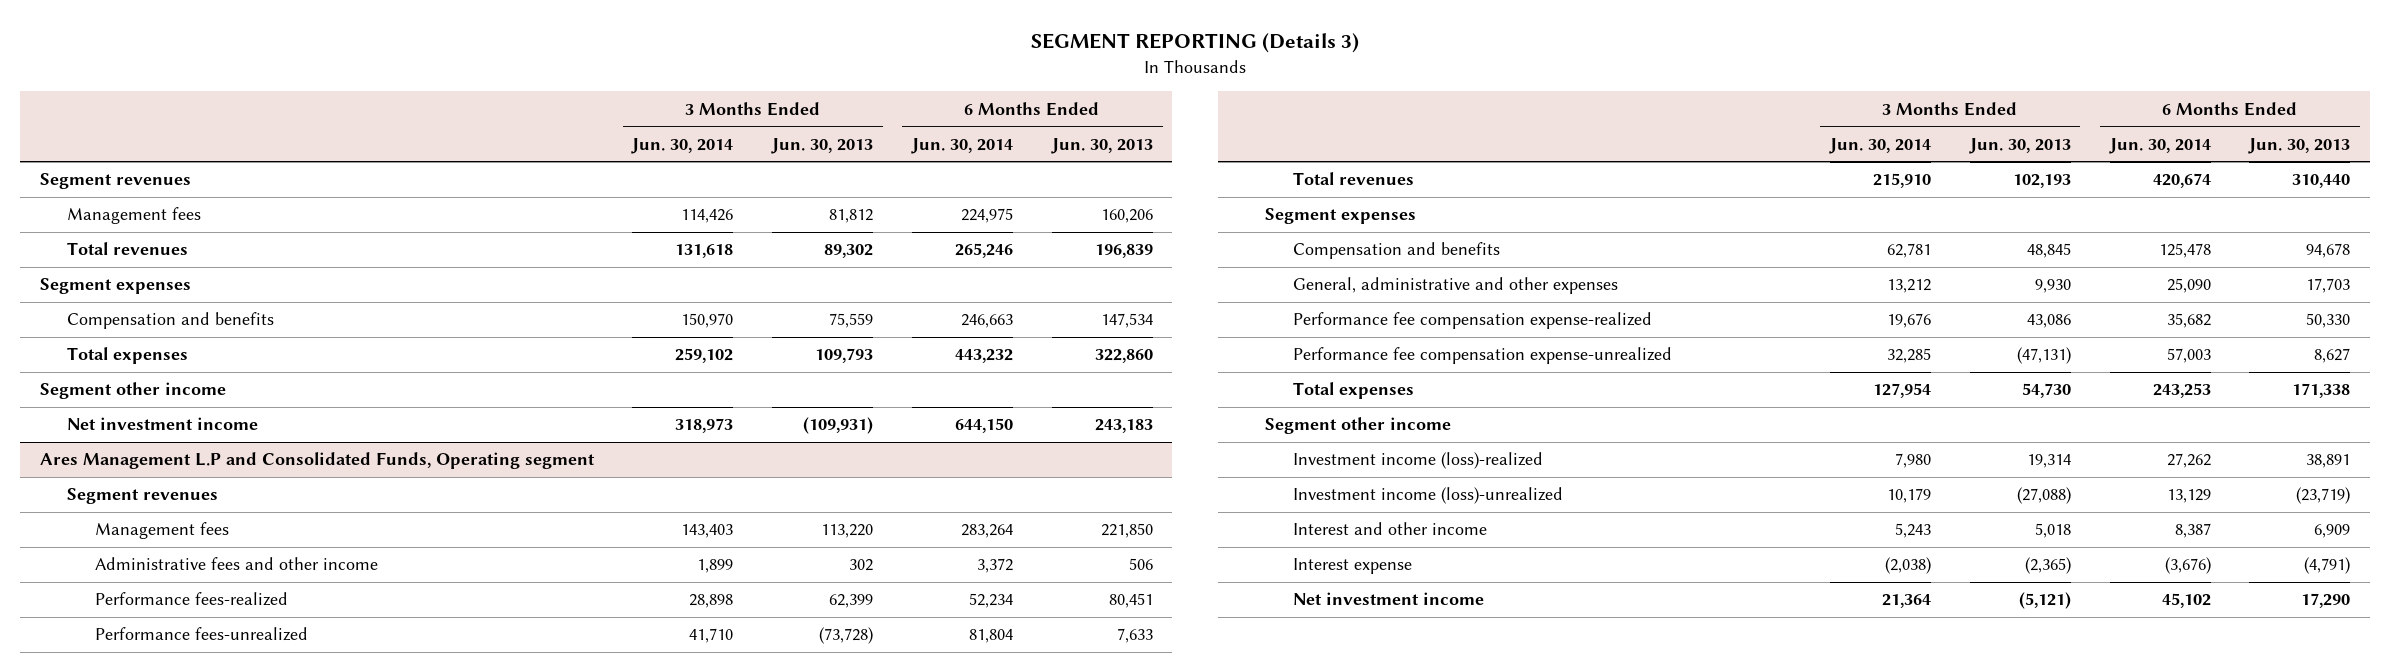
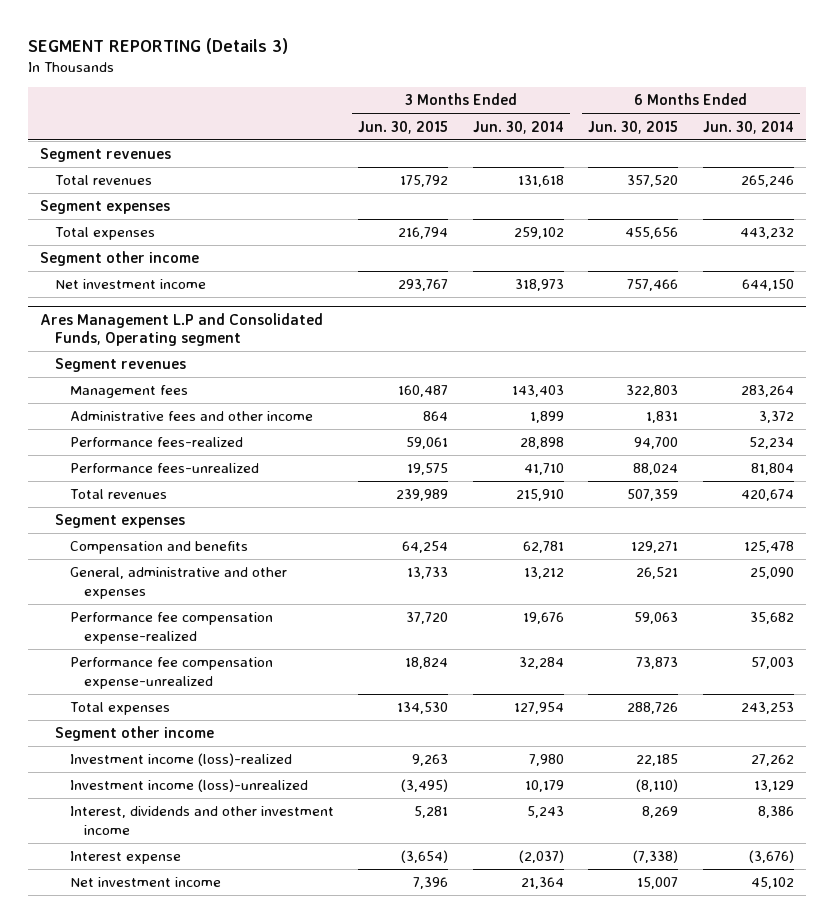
[771,137,874,154] Jun. 30, 2013 -> none
[1050,137,1153,154] Jun. 30, 2013 -> none
none -> [358,120,449,134] Jun. 30, 2015
none -> [588,120,679,134] Jun. 30, 2015
[67,207,202,225] Management fees -> none
[67,312,275,330] Compensation and benefits -> none
[1886,348,1931,364] 32,285 -> [518,657,564,670] 32,284
[1292,522,1487,536] Interest and other income -> [69,806,334,835] Interest, dividends and other investment income
[2174,523,2211,539] 8,387 -> [757,806,794,819] 8,386
[1884,557,1931,575] (2,038) -> [518,850,564,864] (2,037)

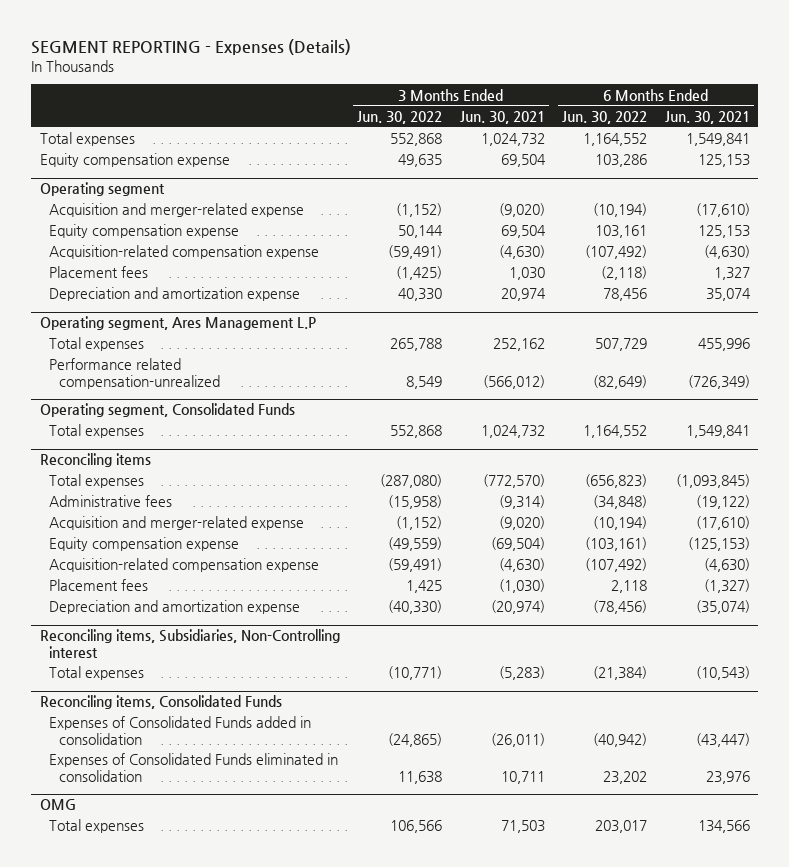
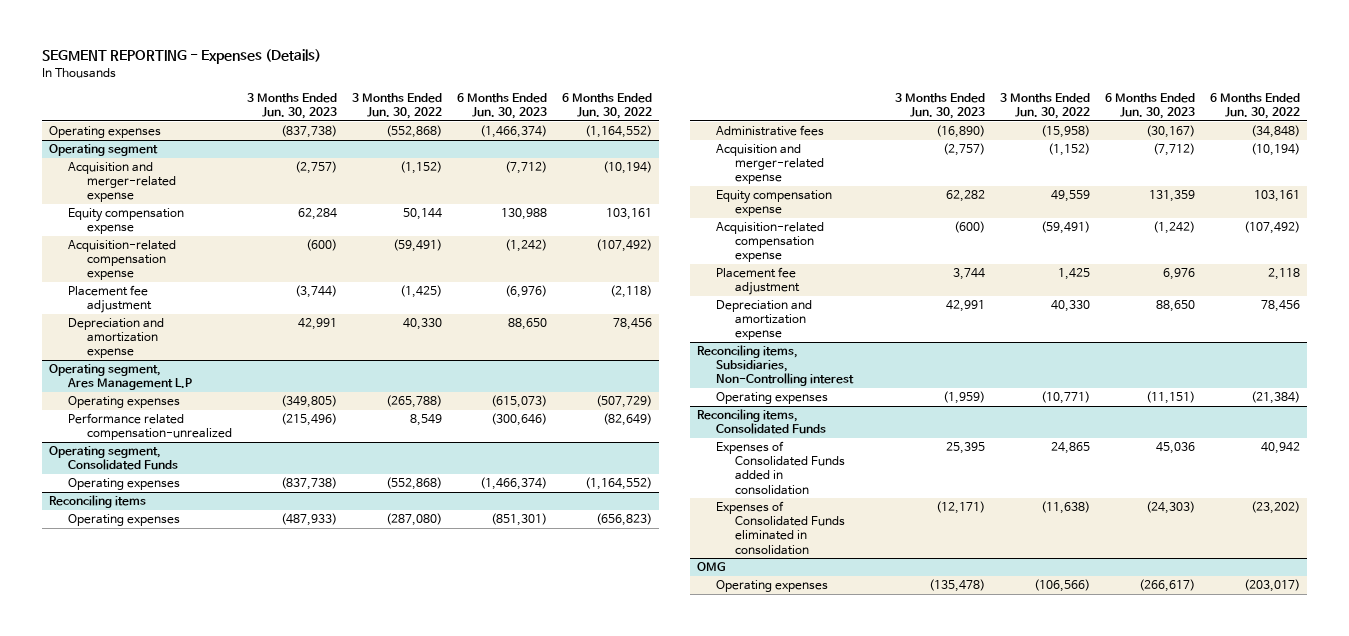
[459,110,545,124] Jun. 30, 2021 -> none
[664,110,750,124] Jun. 30, 2021 -> none
none -> [247,92,338,120] 3 Months Ended Jun. 30, 2023
none -> [457,92,548,120] 6 Months Ended Jun. 30, 2023
[39,153,230,168] Equity compensation expense -> none
[39,132,135,147] Total expenses -> [49,126,162,139] Operating expenses
[390,133,443,147] 552,868 -> [386,125,443,139] (552,868)
[583,133,648,147] 1,164,552 -> [584,125,652,139] (1,164,552)
[49,266,149,279] Placement fees -> [68,285,153,314] Placement fee adjustment
[49,337,145,352] Total expenses -> [68,396,181,409] Operating expenses
[390,338,443,352] 265,788 -> [386,395,443,409] (265,788)
[595,338,648,352] 507,729 -> [595,395,652,409] (507,729)
[49,424,145,439] Total expenses -> [68,478,181,491] Operating expenses
[390,425,443,439] 552,868 -> [386,477,443,491] (552,868)
[583,425,648,439] 1,164,552 -> [584,477,652,491] (1,164,552)
[49,474,145,489] Total expenses -> [68,514,181,527] Operating expenses
[388,537,443,552] (49,559) -> [1051,190,1091,203] 49,559
[585,537,648,552] (103,161) -> [1253,190,1300,203] 103,161
[49,579,149,592] Placement fees -> [716,267,801,296] Placement fee adjustment
[388,600,443,615] (40,330) -> [1051,300,1091,313] 40,330
[593,600,648,615] (78,456) -> [1260,300,1300,313] 78,456
[49,666,145,681] Total expenses -> [716,392,829,405] Operating expenses
[388,732,443,747] (24,865) -> [1051,442,1091,455] 24,865
[593,732,648,747] (40,942) -> [1260,442,1300,455] 40,942
[398,770,443,784] 11,638 -> [1041,501,1091,515] (11,638)
[603,770,648,784] 23,202 -> [1250,501,1300,515] (23,202)
[49,819,145,834] Total expenses -> [716,580,829,593] Operating expenses
[390,820,443,834] 106,566 -> [1034,579,1091,593] (106,566)
[595,820,648,834] 203,017 -> [1243,579,1300,593] (203,017)

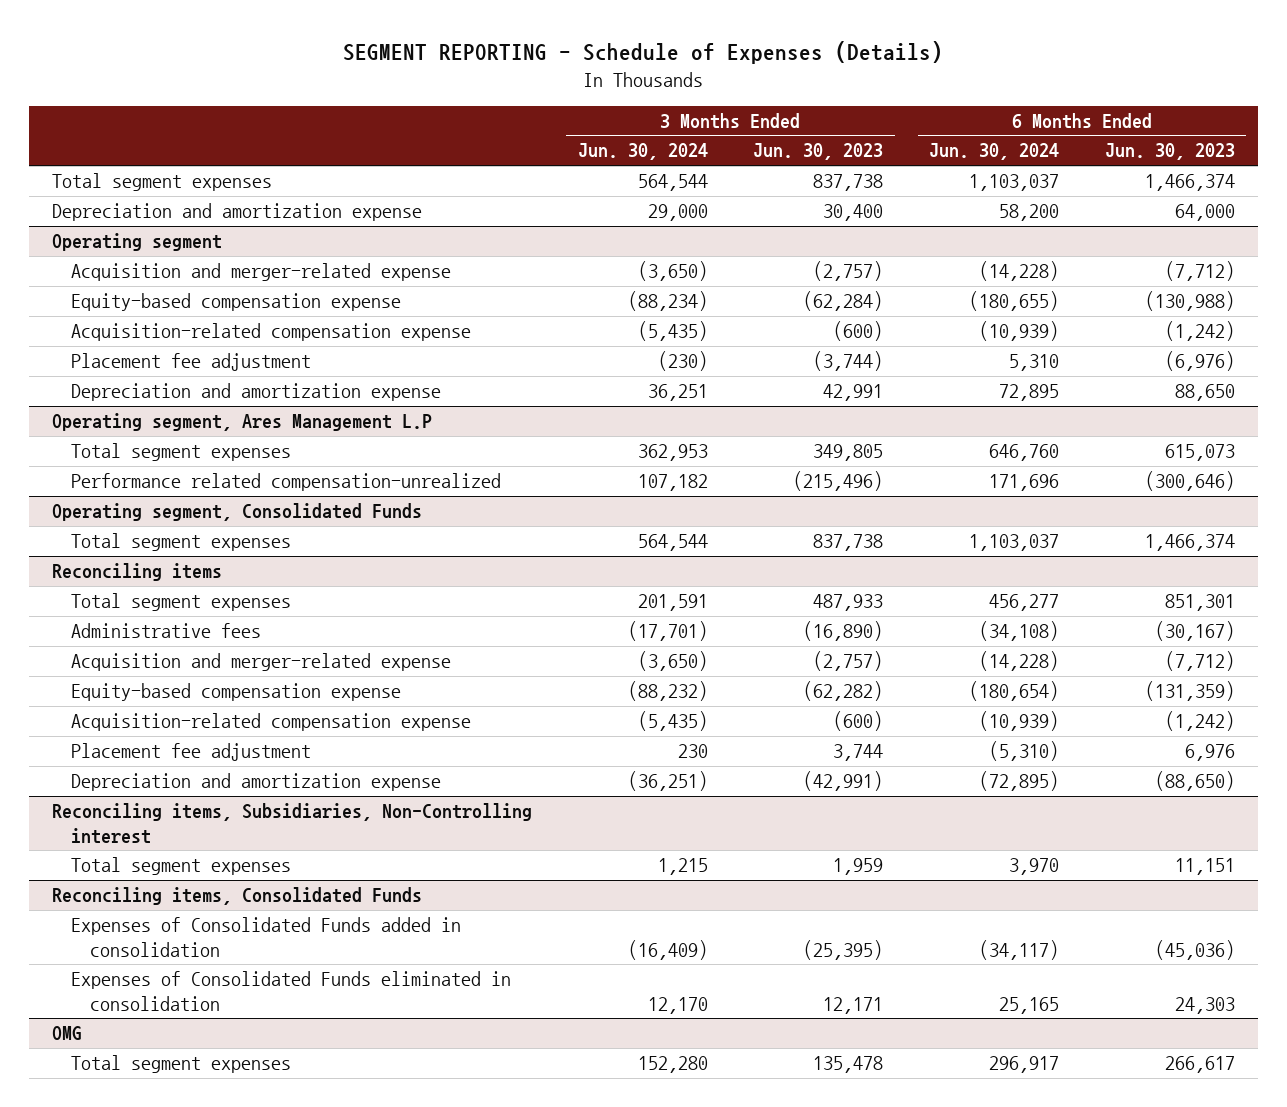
[41,49,321,65] SEGMENT REPORTING - Expenses (Details) -> [343,41,944,65] SEGMENT REPORTING - Schedule of Expenses (Details)
[352,92,443,120] 3 Months Ended Jun. 30, 2022 -> none
[561,92,652,120] 6 Months Ended Jun. 30, 2022 -> none
none -> [577,143,708,161] Jun. 30, 2024
none -> [929,143,1060,161] Jun. 30, 2024
[49,126,162,139] Operating expenses -> [51,173,272,192] Total segment expenses
[281,125,338,139] (837,738) -> [813,174,884,192] 837,738
[480,125,548,139] (1,466,374) -> [1144,174,1235,192] 1,466,374
none -> [51,203,422,222] Depreciation and amortization expense
[68,208,185,235] Equity compensation expense -> [70,293,401,312] Equity-based compensation expense
[298,208,338,221] 62,284 -> [803,291,884,312] (62,284)
[501,208,548,221] 130,988 -> [1144,291,1235,312] (130,988)
[68,396,181,409] Operating expenses -> [70,443,291,462] Total segment expenses
[281,395,338,409] (349,805) -> [813,444,884,462] 349,805
[491,395,548,409] (615,073) -> [1164,444,1235,462] 615,073
[68,478,181,491] Operating expenses -> [70,533,291,552] Total segment expenses
[281,477,338,491] (837,738) -> [813,534,884,552] 837,738
[480,477,548,491] (1,466,374) -> [1144,534,1235,552] 1,466,374
[68,514,181,527] Operating expenses -> [70,593,291,612] Total segment expenses
[281,513,338,527] (487,933) -> [813,594,884,612] 487,933
[491,513,548,527] (851,301) -> [1164,594,1235,612] 851,301
[716,190,833,217] Equity compensation expense -> [70,683,401,702] Equity-based compensation expense
[946,190,986,203] 62,282 -> [803,681,884,702] (62,282)
[1148,190,1195,203] 131,359 -> [1144,681,1235,702] (131,359)
[946,300,986,313] 42,991 -> [803,771,884,792] (42,991)
[1155,300,1195,313] 88,650 -> [1154,771,1235,792] (88,650)
[716,392,829,405] Operating expenses -> [70,857,291,876] Total segment expenses
[943,391,986,405] (1,959) -> [833,858,884,876] 1,959
[1145,391,1195,405] (11,151) -> [1174,858,1235,876] 11,151
[946,442,986,455] 25,395 -> [803,939,884,960] (25,395)
[1155,442,1195,455] 45,036 -> [1154,939,1235,960] (45,036)
[936,501,986,515] (12,171) -> [823,996,884,1014] 12,171
[1145,501,1195,515] (24,303) -> [1174,996,1235,1014] 24,303
[716,580,829,593] Operating expenses -> [70,1055,291,1074] Total segment expenses
[929,579,986,593] (135,478) -> [813,1056,884,1074] 135,478
[1138,579,1195,593] (266,617) -> [1164,1056,1235,1074] 266,617

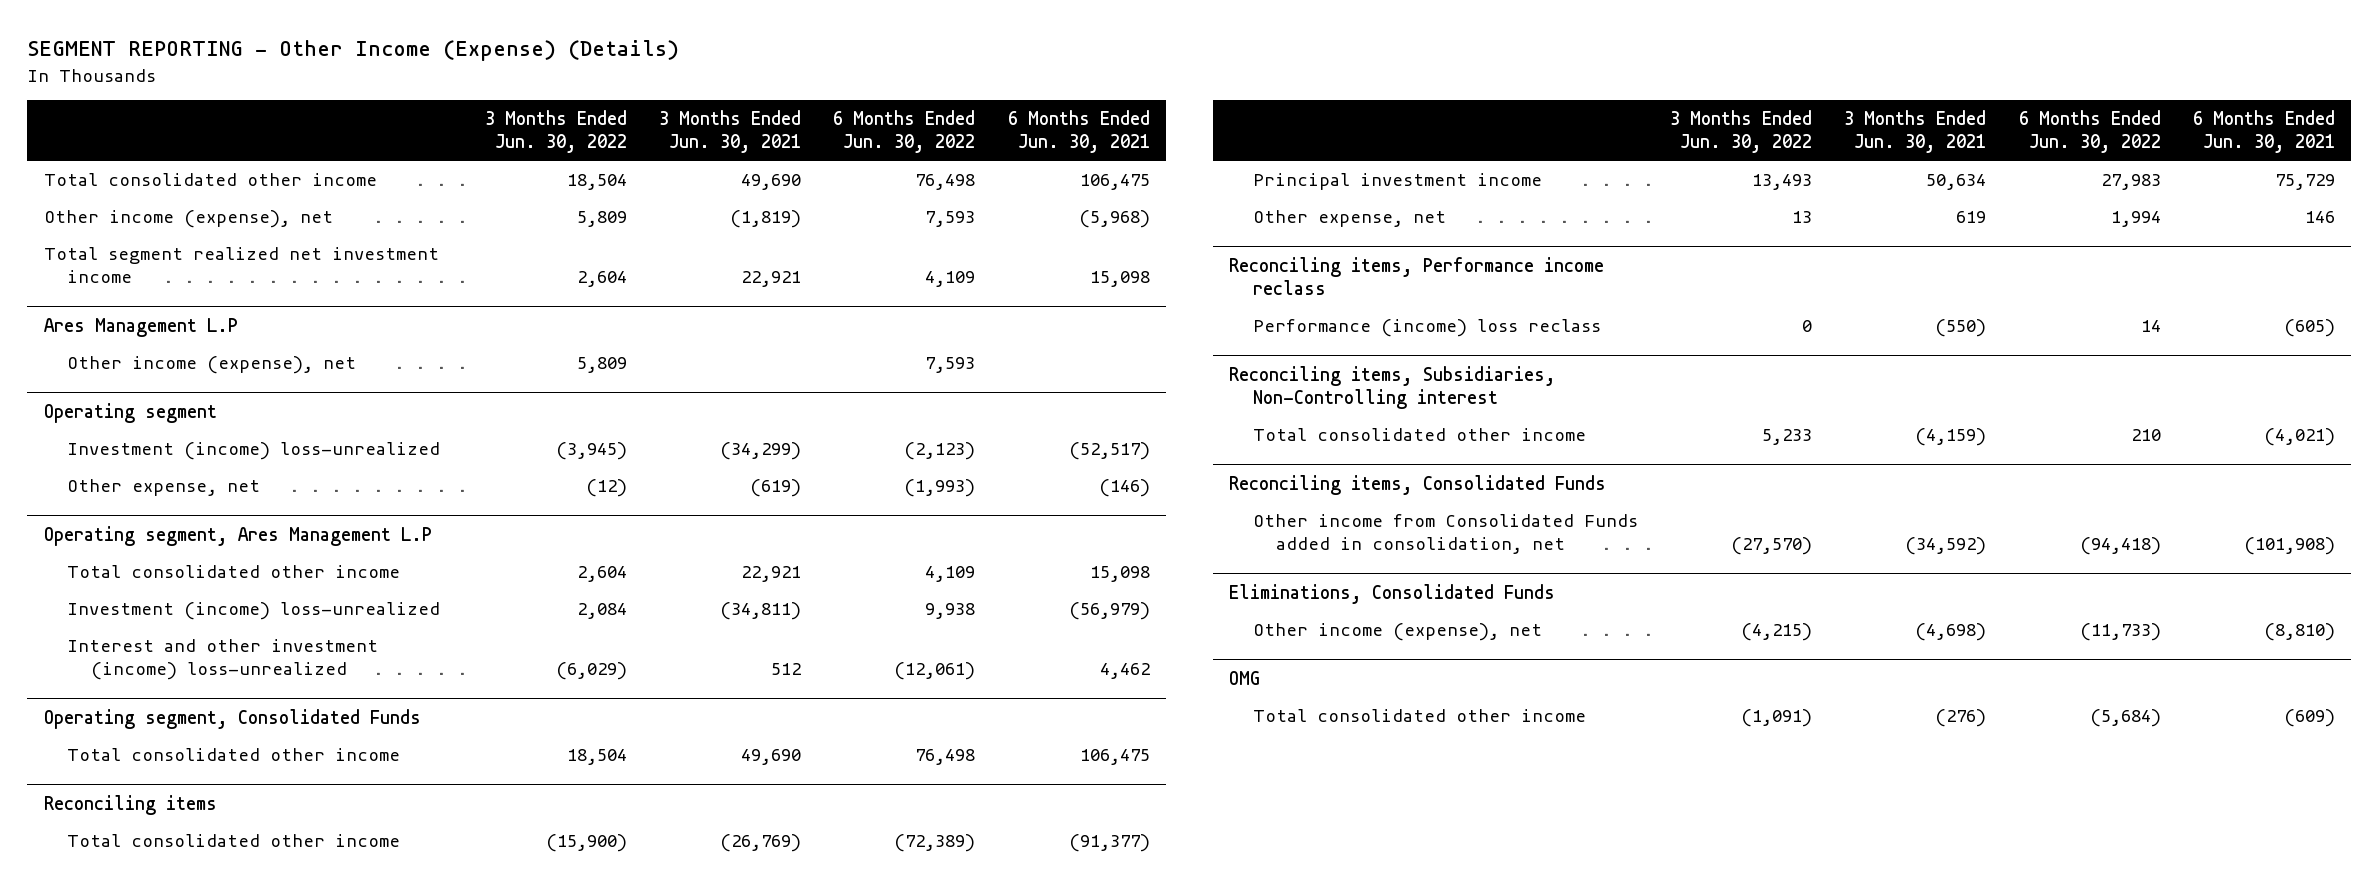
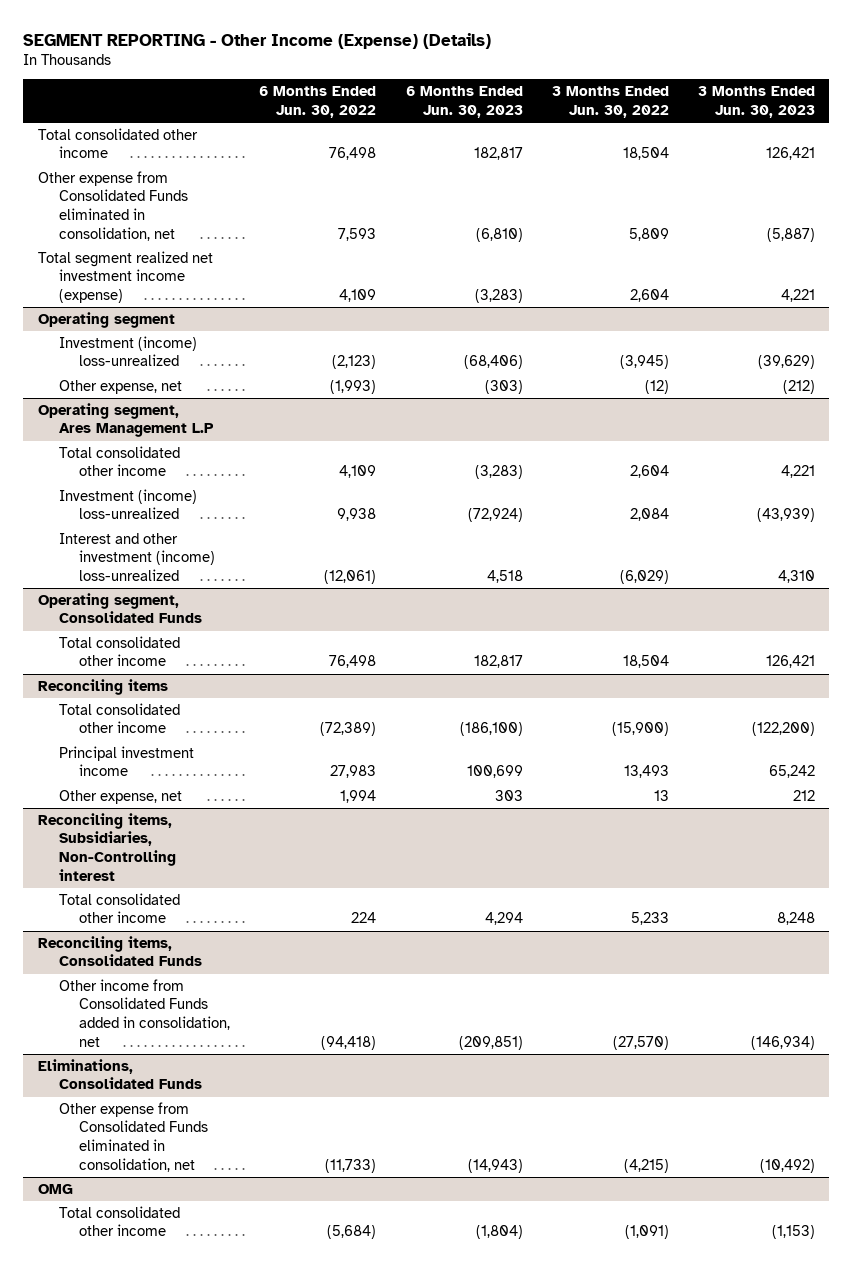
[659,110,802,154] 3 Months Ended Jun. 30, 2021 -> none
[1007,110,1150,154] 6 Months Ended Jun. 30, 2021 -> none
none -> [405,86,523,118] 6 Months Ended Jun. 30, 2023
none -> [697,86,815,118] 3 Months Ended Jun. 30, 2023
[43,317,238,337] Ares Management L.P -> none
[67,356,357,375] Other income (expense), net -> none
[43,210,333,229] Other income (expense), net -> [37,170,188,241] Other expense from Consolidated Funds eliminated in consolidation, net
[43,247,439,284] Total segment realized net investment income -> [37,250,213,304] Total segment realized net investment income (expense)
[1228,256,1604,295] Reconciling items, Performance income reclass -> none
[1252,319,1601,338] Performance (income) loss reclass -> none
[2130,429,2161,442] 210 -> [351,912,377,924] 224
[1252,623,1542,642] Other income (expense), net -> [58,1101,209,1172] Other expense from Consolidated Funds eliminated in consolidation, net

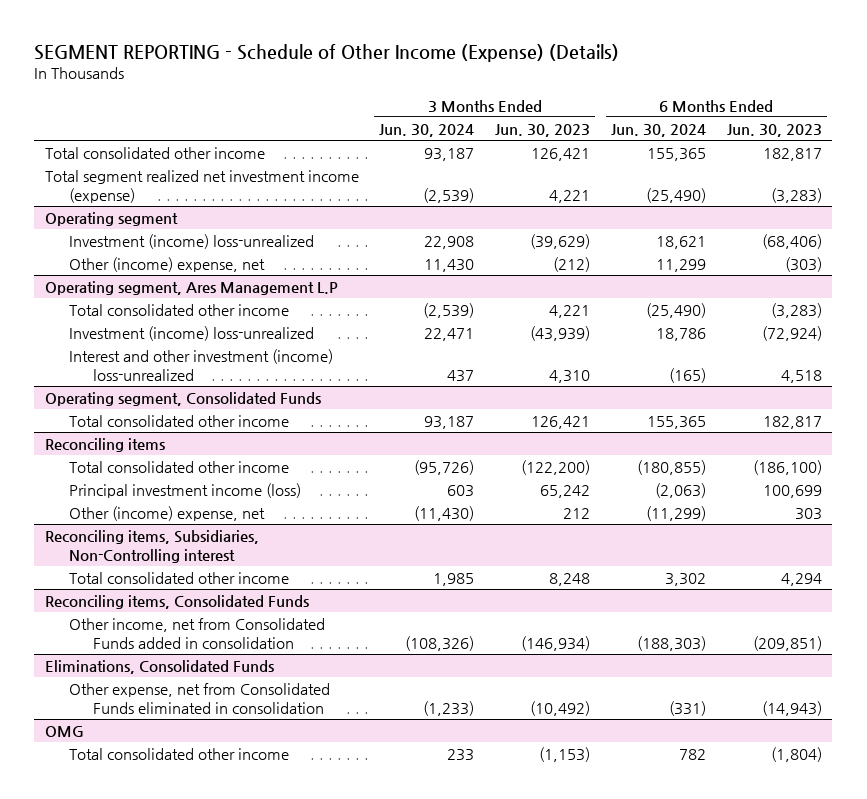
[23,32,492,49] SEGMENT REPORTING - Other Income (Expense) (Details) -> [34,43,620,62] SEGMENT REPORTING - Schedule of Other Income (Expense) (Details)
[259,86,377,118] 6 Months Ended Jun. 30, 2022 -> none
[551,86,669,118] 3 Months Ended Jun. 30, 2022 -> none
none -> [379,124,475,138] Jun. 30, 2024
none -> [611,124,707,138] Jun. 30, 2024
[37,170,188,241] Other expense from Consolidated Funds eliminated in consolidation, net -> none
[58,379,182,394] Other expense, net -> [68,257,265,273] Other (income) expense, net
[58,745,194,777] Principal investment income -> [68,483,301,499] Principal investment income (loss)
[58,789,182,804] Other expense, net -> [68,506,265,522] Other (income) expense, net
[58,978,231,1047] Other income from Consolidated Funds added in consolidation, net -> [68,618,325,650] Other income, net from Consolidated Funds added in consolidation
[58,1101,209,1172] Other expense from Consolidated Funds eliminated in consolidation, net -> [68,683,330,715] Other expense, net from Consolidated Funds eliminated in consolidation

